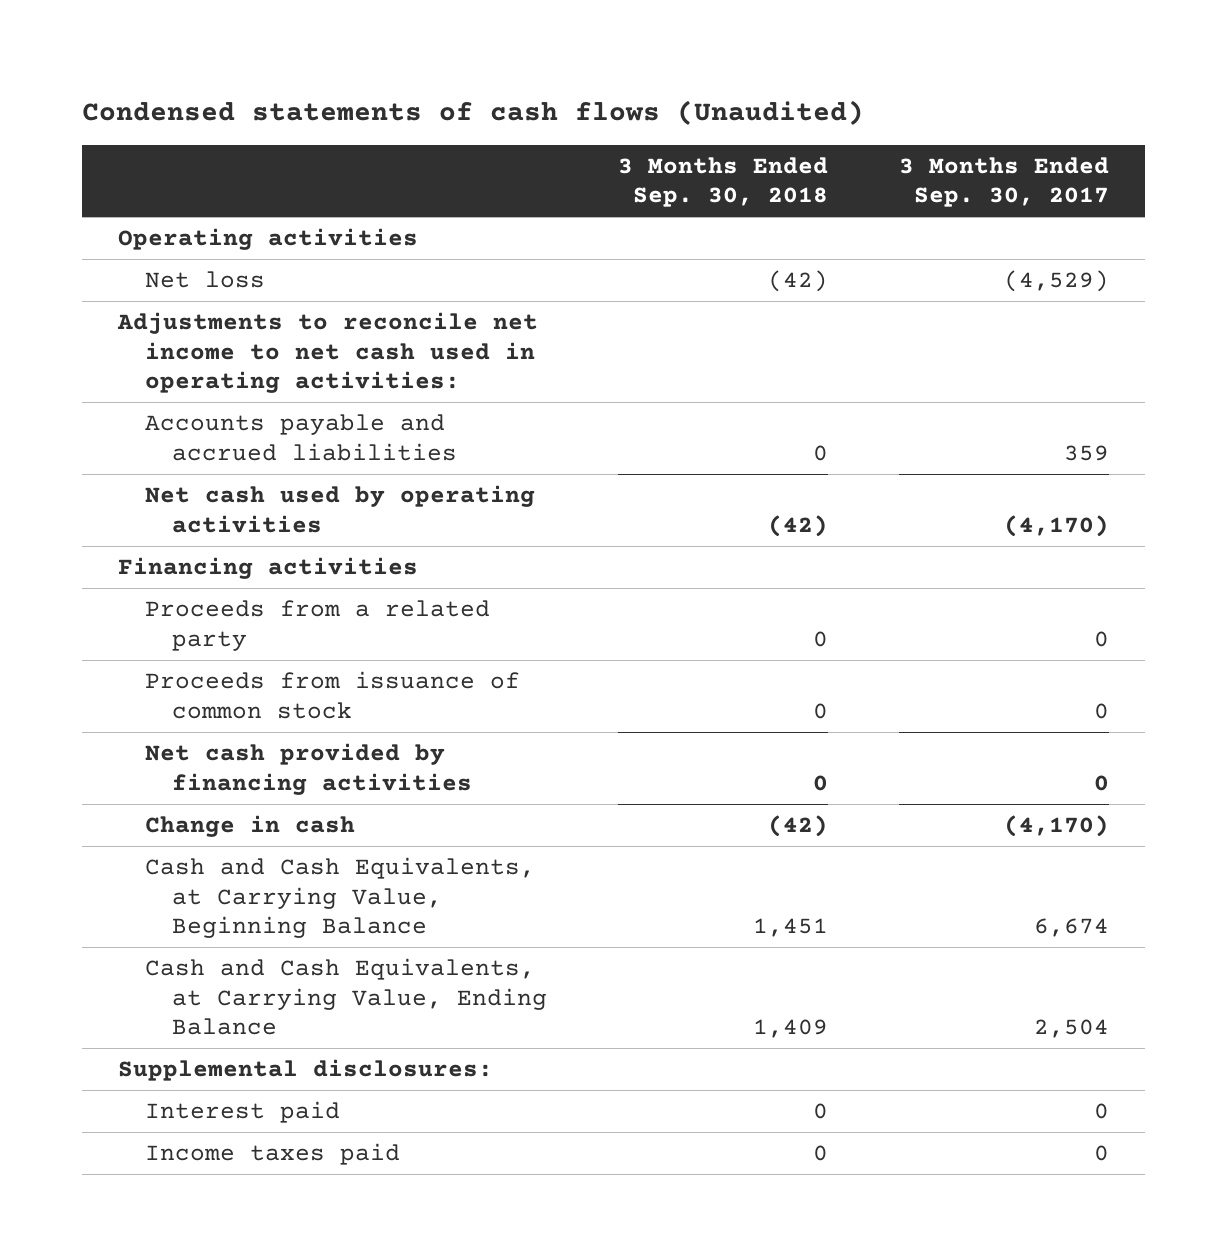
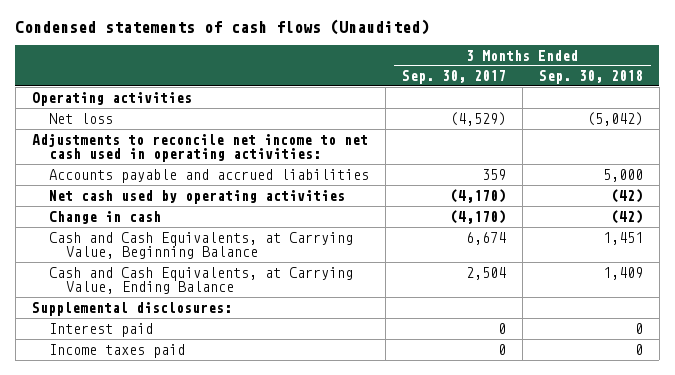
[768,270,829,293] (42) -> [586,111,643,126] (5,042)
[813,444,829,461] 0 -> [602,168,643,182] 5,000
[117,557,418,580] Financing activities -> none
[145,600,491,651] Proceeds from a related party -> none
[145,671,521,719] Proceeds from issuance of common stock -> none
[145,743,473,795] Net cash provided by financing activities -> none

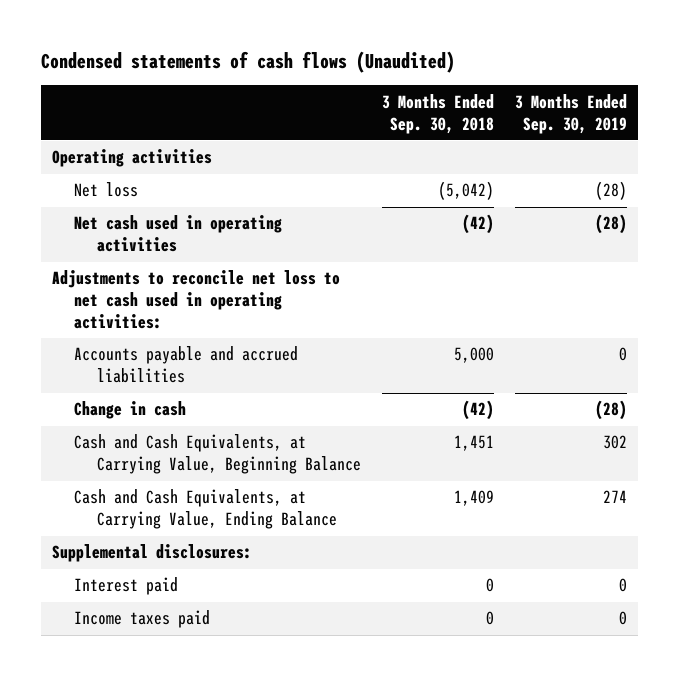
[401,70,506,85] Sep. 30, 2017 -> none
none -> [515,93,628,134] 3 Months Ended Sep. 30, 2019
none -> [74,215,283,253] Net cash used in operating activities
[31,133,368,163] Adjustments to reconcile net income to net cash used in operating activities: -> [51,270,340,330] Adjustments to reconcile net loss to net cash used in operating activities:
[48,189,345,204] Net cash used by operating activities -> none

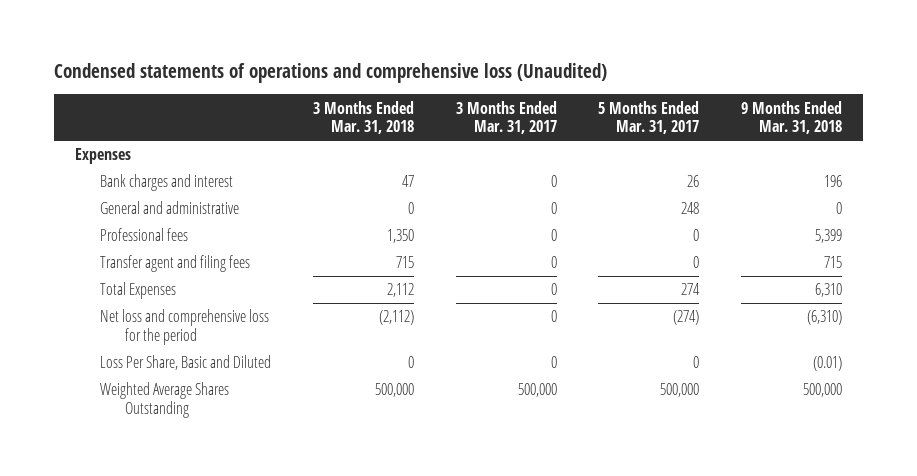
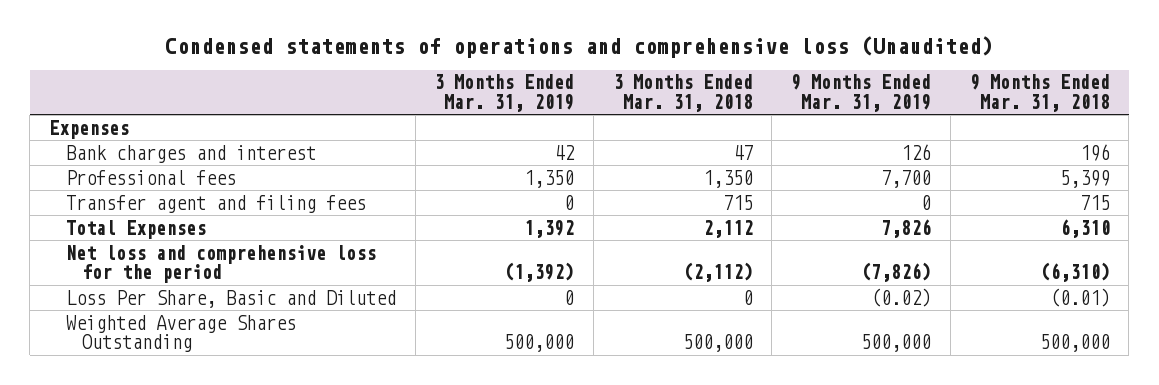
[455,100,557,135] 3 Months Ended Mar. 31, 2017 -> none
[598,100,700,135] 5 Months Ended Mar. 31, 2017 -> none
none -> [434,74,575,113] 3 Months Ended Mar. 31, 2019
none -> [791,74,932,113] 9 Months Ended Mar. 31, 2019
[99,201,239,215] General and administrative -> none

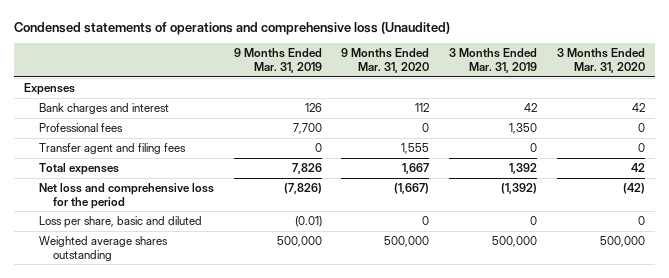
[612,74,753,113] 3 Months Ended Mar. 31, 2018 -> none
[969,74,1110,113] 9 Months Ended Mar. 31, 2018 -> none
none -> [341,48,430,73] 9 Months Ended Mar. 31, 2020
none -> [557,48,646,73] 3 Months Ended Mar. 31, 2020
[65,219,206,239] Total Expenses -> [38,163,119,176] Total expenses
[65,289,396,308] Loss Per Share, Basic and Diluted -> [38,216,202,229] Loss per share, basic and diluted
[871,287,932,307] (0.02) -> [294,216,322,228] (0.01)
[65,314,296,353] Weighted Average Shares Outstanding -> [38,236,168,261] Weighted average shares outstanding

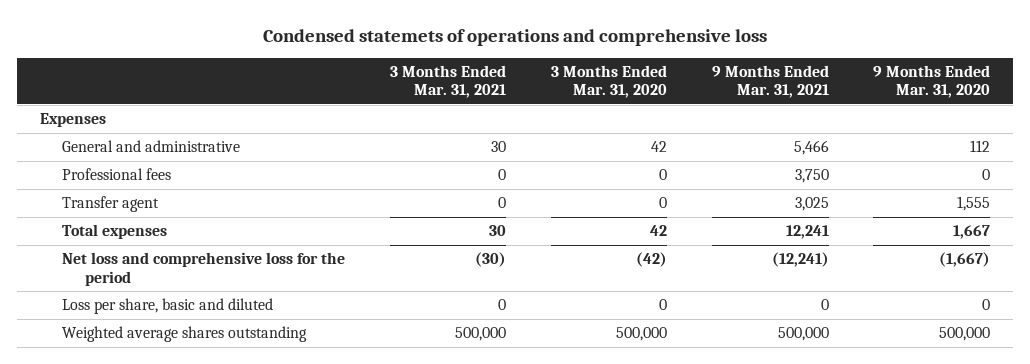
[14,21,451,35] Condensed statements of operations and comprehensive loss (Unaudited) -> [262,28,767,46] Condensed statemets of operations and comprehensive loss
[233,48,322,73] 9 Months Ended Mar. 31, 2019 -> none
[449,48,538,73] 3 Months Ended Mar. 31, 2019 -> none
none -> [389,64,506,99] 3 Months Ended Mar. 31, 2021
none -> [711,64,829,99] 9 Months Ended Mar. 31, 2021
[38,103,169,115] Bank charges and interest -> [62,140,241,153] General and administrative
[38,143,186,155] Transfer agent and filing fees -> [62,196,160,213] Transfer agent

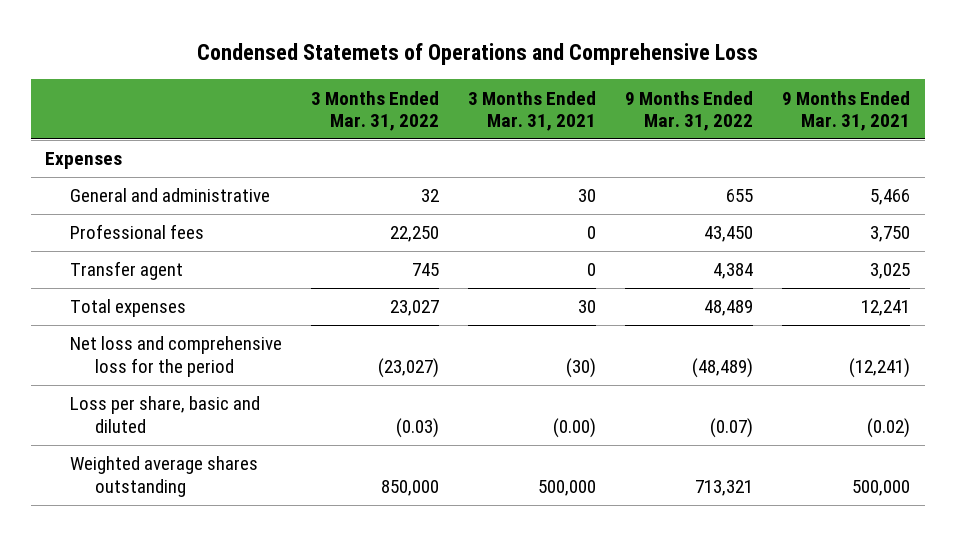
[262,28,767,46] Condensed statemets of operations and comprehensive loss -> [196,43,758,66] Condensed Statemets of Operations and Comprehensive Loss
[550,64,667,99] 3 Months Ended Mar. 31, 2020 -> none
[873,64,991,99] 9 Months Ended Mar. 31, 2020 -> none
none -> [311,90,440,132] 3 Months Ended Mar. 31, 2022
none -> [625,90,754,132] 9 Months Ended Mar. 31, 2022
[497,299,506,311] 0 -> [553,417,597,438] (0.00)
[820,299,829,311] 0 -> [867,417,911,438] (0.02)

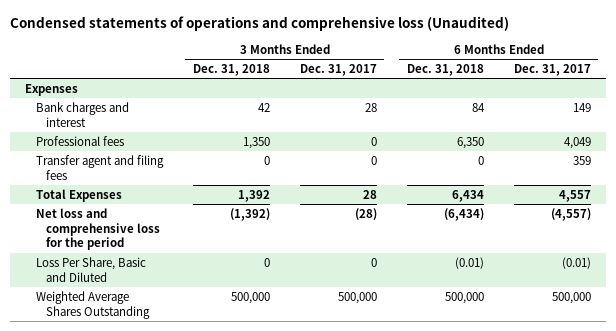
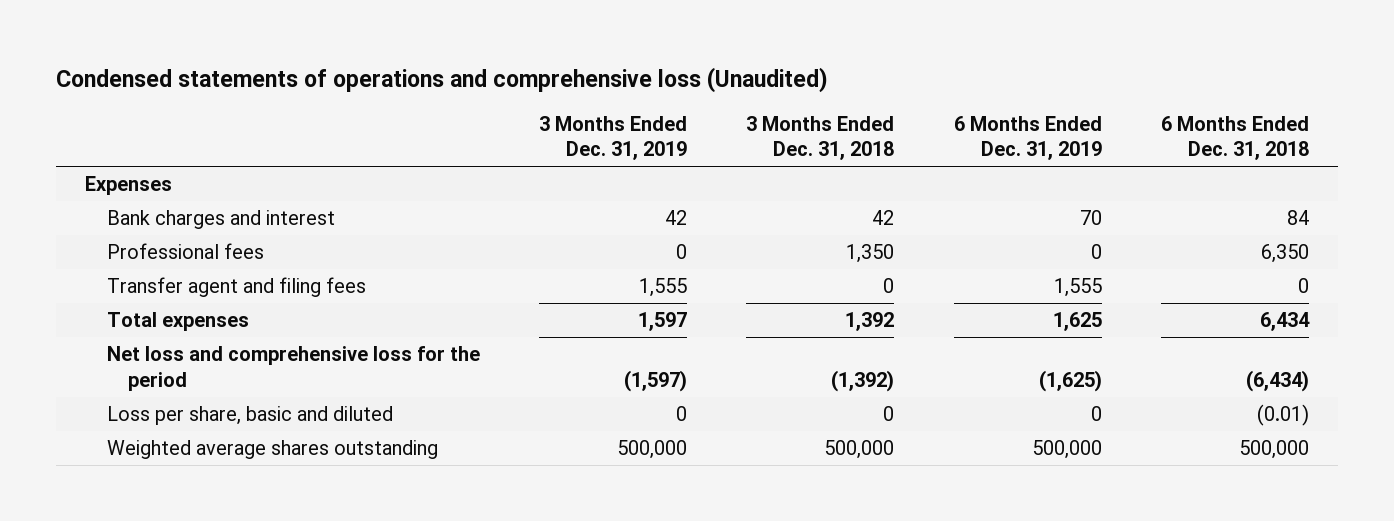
[299,64,377,77] Dec. 31, 2017 -> none
[513,64,591,77] Dec. 31, 2017 -> none
none -> [539,115,688,161] 3 Months Ended Dec. 31, 2019
none -> [953,115,1102,161] 6 Months Ended Dec. 31, 2019
[35,188,122,202] Total Expenses -> [106,312,249,332] Total expenses
[35,256,146,282] Loss Per Share, Basic and Diluted -> [106,406,393,426] Loss per share, basic and diluted
[35,290,151,319] Weighted Average Shares Outstanding -> [106,440,438,460] Weighted average shares outstanding

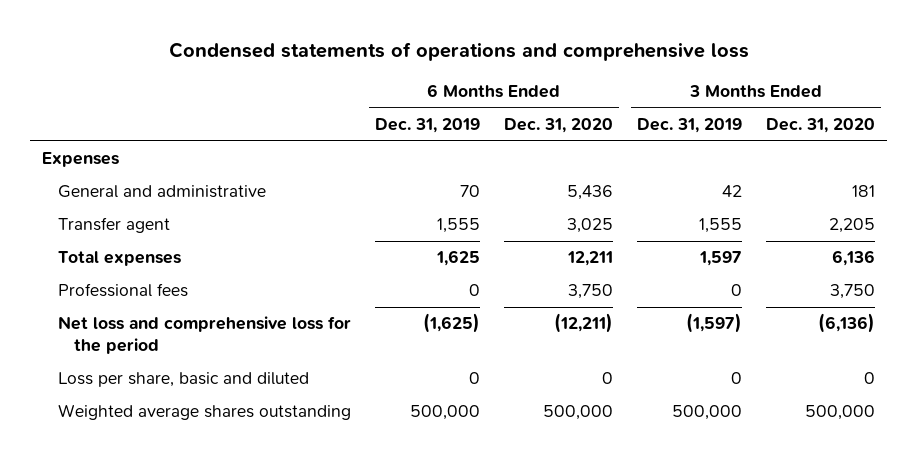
[55,66,828,93] Condensed statements of operations and comprehensive loss (Unaudited) -> [168,42,749,62] Condensed statements of operations and comprehensive loss
[746,115,895,161] 3 Months Ended Dec. 31, 2018 -> none
[1160,115,1309,161] 6 Months Ended Dec. 31, 2018 -> none
none -> [504,118,614,134] Dec. 31, 2020
none -> [766,118,876,134] Dec. 31, 2020
[106,210,335,230] Bank charges and interest -> [58,185,267,199] General and administrative
[106,277,366,298] Transfer agent and filing fees -> [58,217,171,234] Transfer agent
[106,243,264,260] Professional fees -> [58,283,189,298] Professional fees

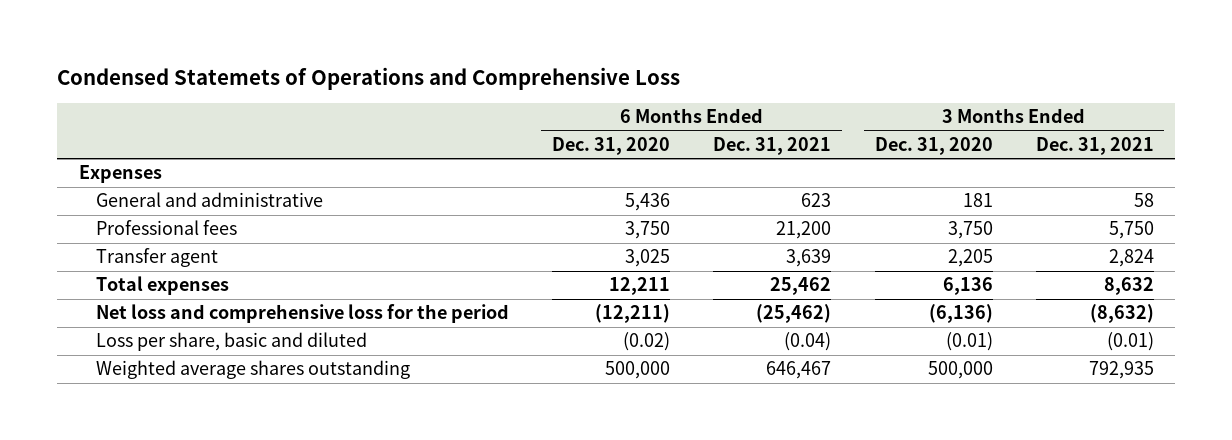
[168,42,749,62] Condensed statements of operations and comprehensive loss -> [57,66,681,90] Condensed Statemets of Operations and Comprehensive Loss
[375,118,481,134] Dec. 31, 2019 -> none
[637,118,743,134] Dec. 31, 2019 -> none
none -> [713,137,832,156] Dec. 31, 2021
none -> [1035,137,1154,156] Dec. 31, 2021
[58,283,189,298] Professional fees -> [96,220,238,236] Professional fees
[602,372,614,385] 0 -> [623,332,671,352] (0.02)
[864,372,876,385] 0 -> [945,332,993,352] (0.01)

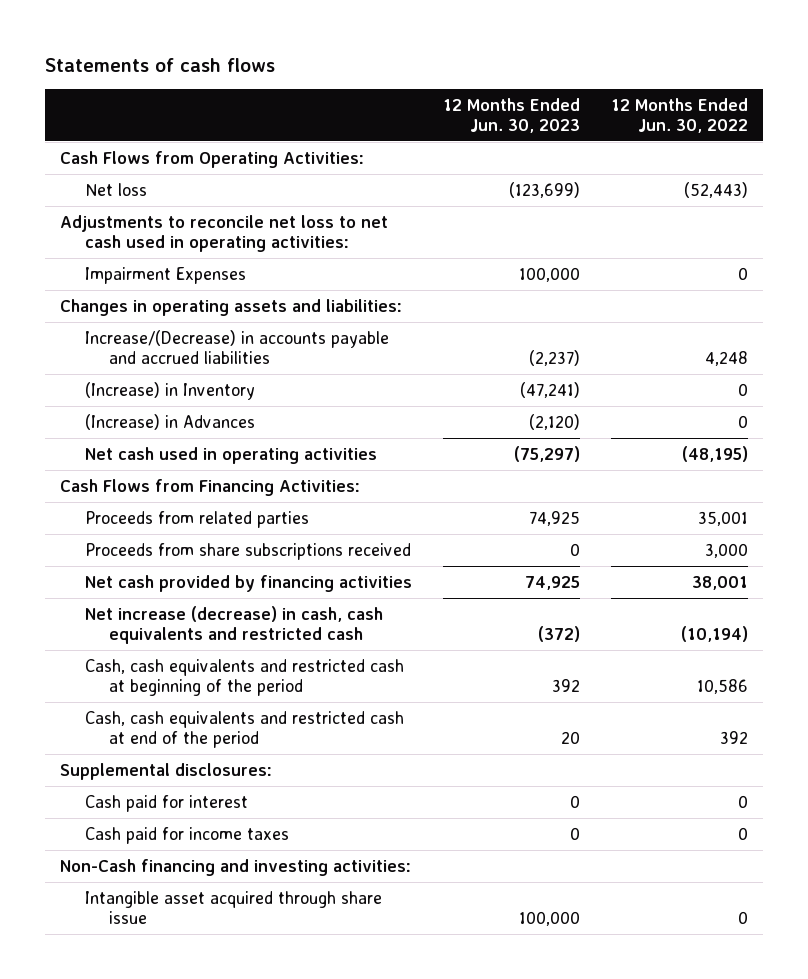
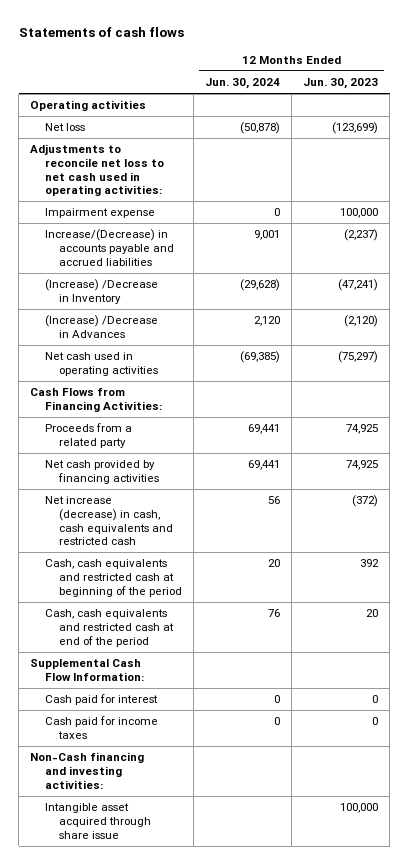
[610,97,748,133] 12 Months Ended Jun. 30, 2022 -> none
none -> [205,77,281,89] Jun. 30, 2024
[60,150,365,168] Cash Flows from Operating Activities: -> [30,100,147,112] Operating activities
[60,298,403,316] Changes in operating assets and liabilities: -> none
[84,266,246,284] Impairment Expenses -> [44,208,155,219] Impairment expense
[84,381,255,400] (Increase) in Inventory -> [44,279,158,304] (Increase) /Decrease in Inventory
[84,413,255,430] (Increase) in Advances -> [44,315,158,338] (Increase) /Decrease in Advances
[84,542,411,560] Proceeds from share subscriptions received -> none
[84,510,309,528] Proceeds from related parties -> [44,423,132,448] Proceeds from a related party
[60,762,273,780] Supplemental disclosures: -> [30,659,144,681] Supplemental Cash Flow Information:

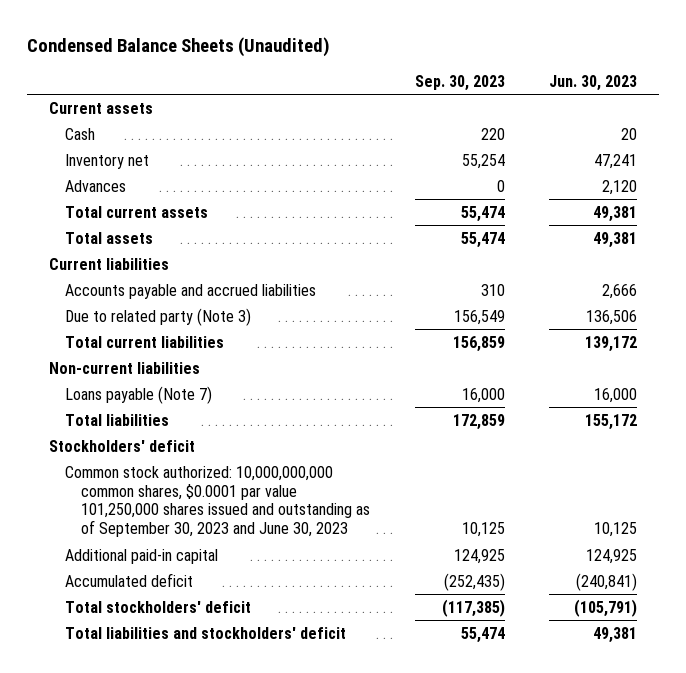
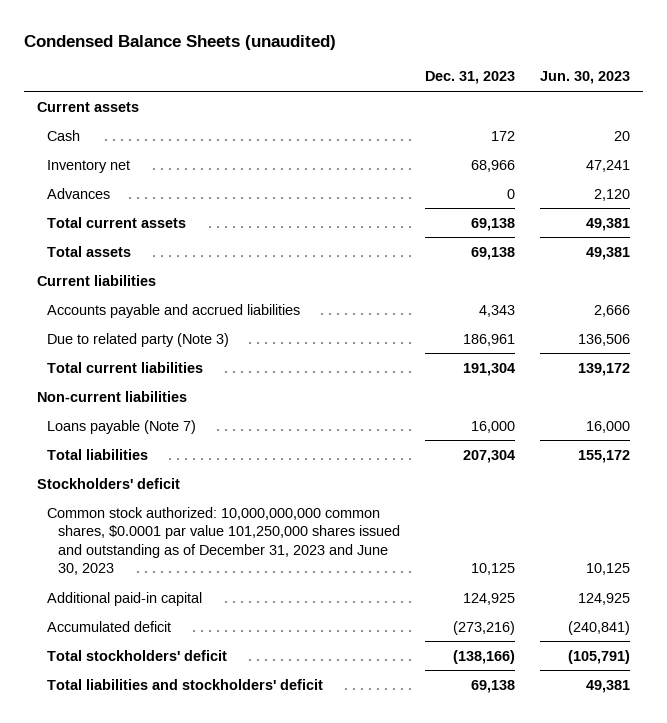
[27,37,331,58] Condensed Balance Sheets (Unaudited) -> [23,34,336,50] Condensed Balance Sheets (unaudited)
[414,75,505,92] Sep. 30, 2023 -> none
none -> [424,71,515,85] Dec. 31, 2023
[65,465,371,538] Common stock authorized: 10,000,000,000 common shares, $0.0001 par value 101,250,000 shares issued and outstanding as of September 30, 2023 and June 30, 2023 -> [47,506,400,576] Common stock authorized: 10,000,000,000 common shares, $0.0001 par value 101,250,000 shares issued and outstanding as of December 31, 2023 and June 30, 2023

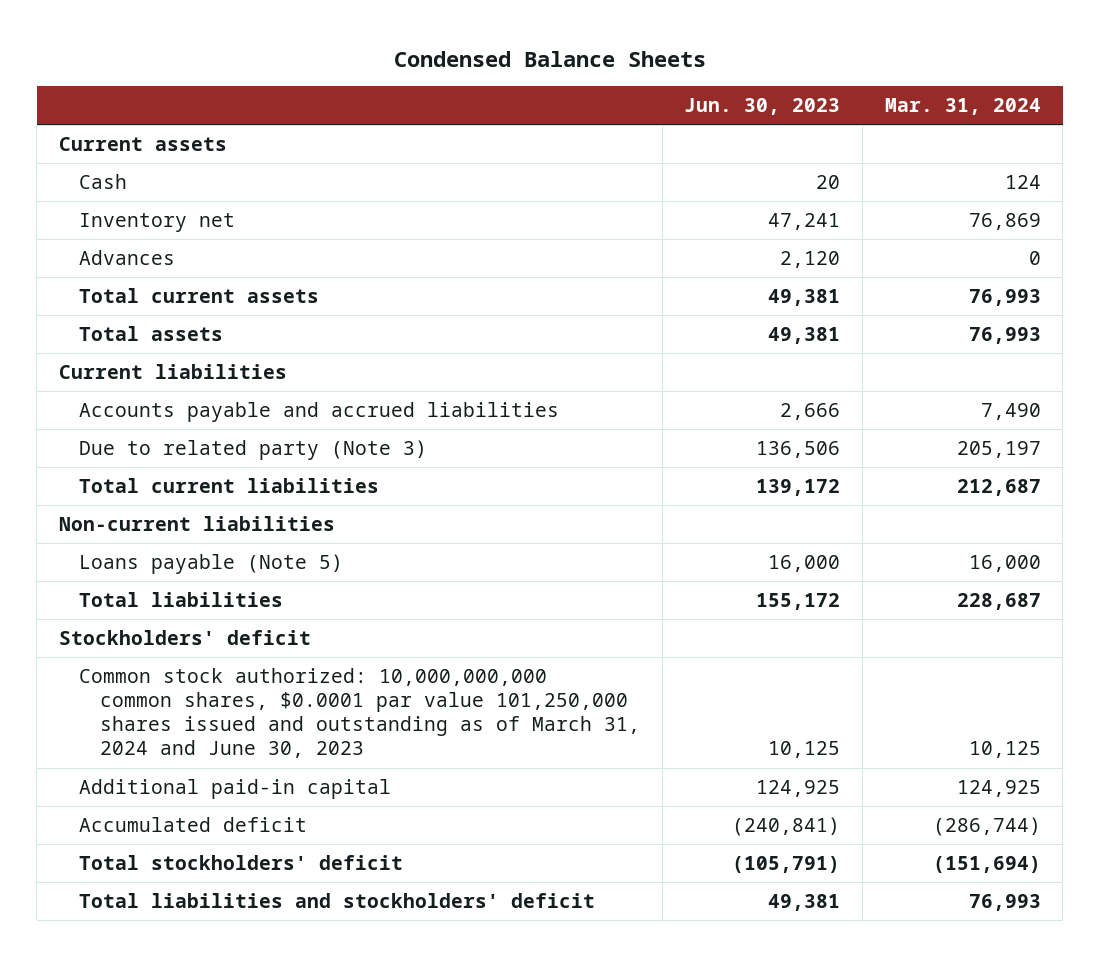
[23,34,336,50] Condensed Balance Sheets (unaudited) -> [393,50,706,67] Condensed Balance Sheets
[424,71,515,85] Dec. 31, 2023 -> none
none -> [884,98,1041,116] Mar. 31, 2024
[47,419,197,434] Loans payable (Note 7) -> [79,554,344,575] Loans payable (Note 5)
[47,506,400,576] Common stock authorized: 10,000,000,000 common shares, $0.0001 par value 101,250,000 shares issued and outstanding as of December 31, 2023 and June 30, 2023 -> [79,668,640,759] Common stock authorized: 10,000,000,000 common shares, $0.0001 par value 101,250,000 shares issued and outstanding as of March 31, 2024 and June 30, 2023

